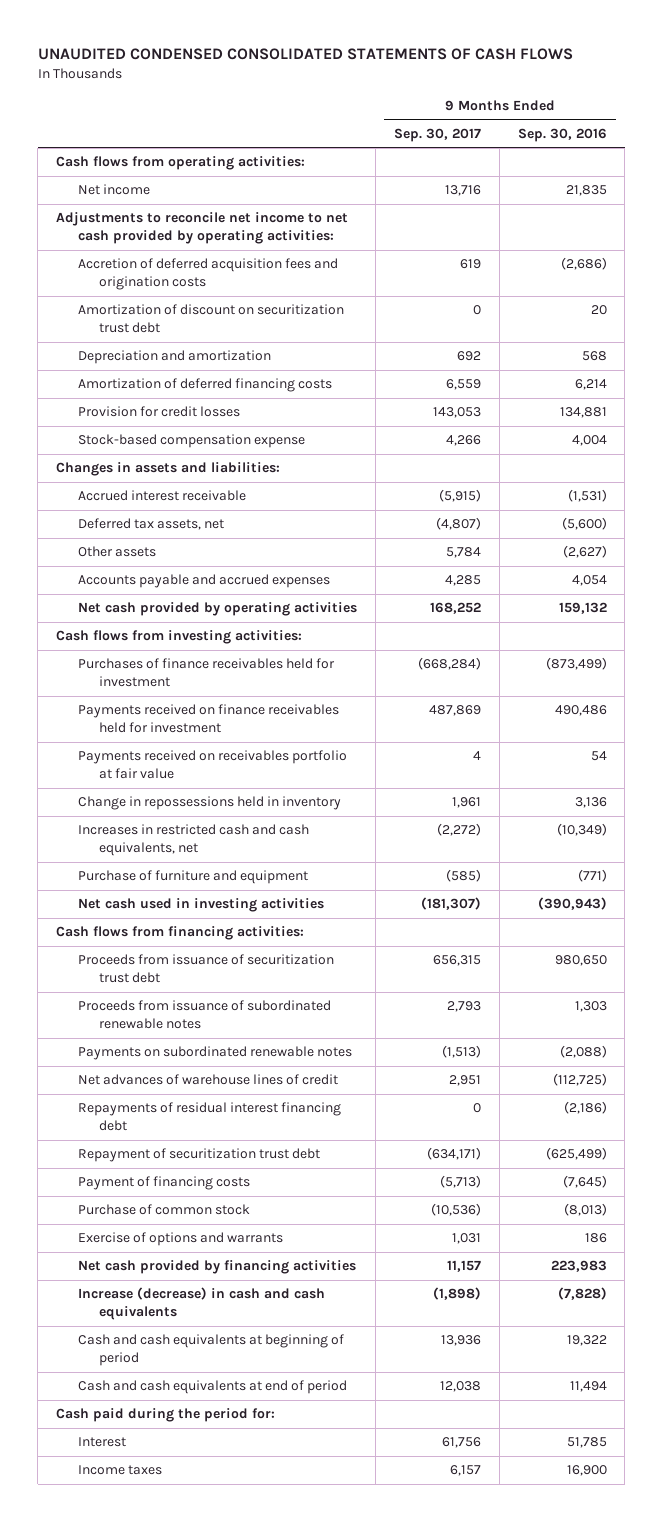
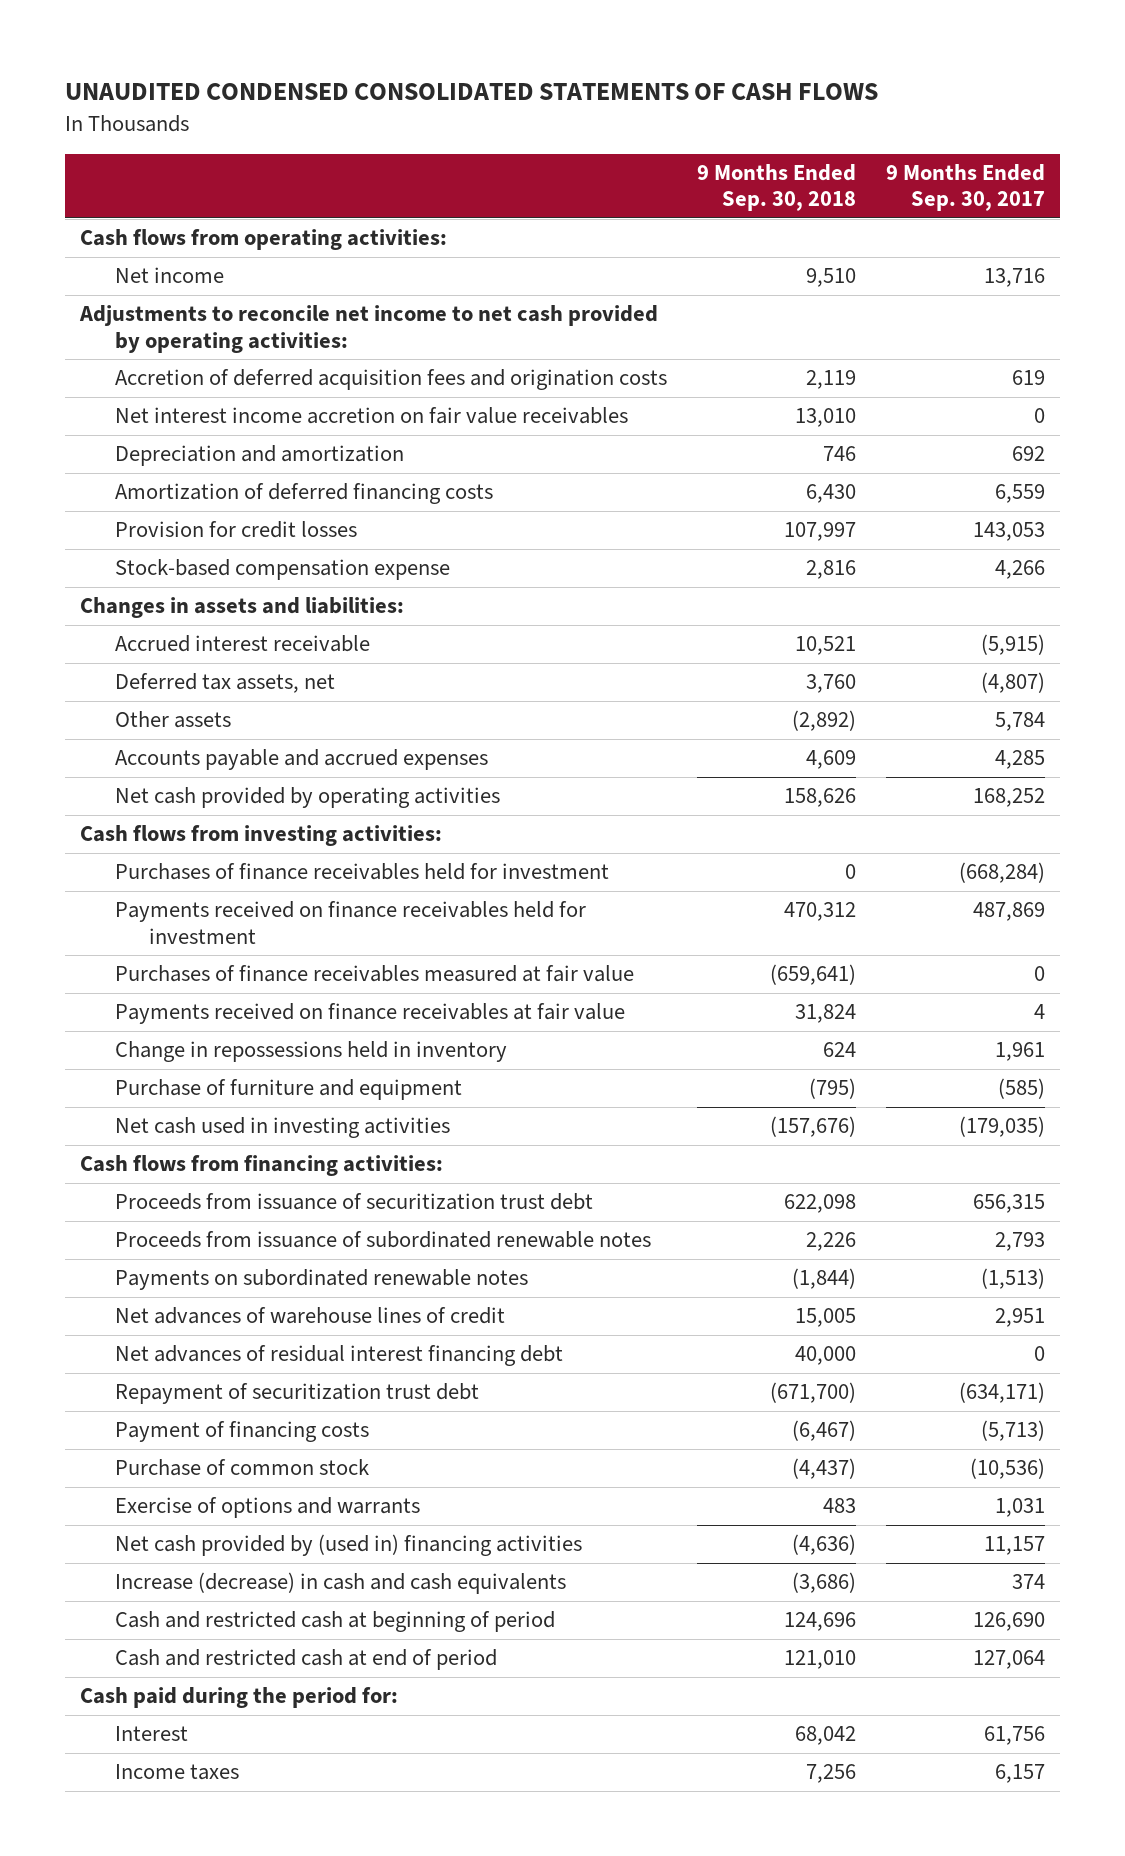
[517,127,607,142] Sep. 30, 2016 -> none
none -> [696,164,856,212] 9 Months Ended Sep. 30, 2018
[77,304,344,334] Amortization of discount on securitization trust debt -> none
none -> [114,407,628,425] Net interest income accretion on fair value receivables
none -> [114,965,634,983] Purchases of finance receivables measured at fair value
[77,750,347,780] Payments received on receivables portfolio at fair value -> [114,1003,625,1025] Payments received on finance receivables at fair value
[77,824,309,857] Increases in restricted cash and cash equivalents, net -> none
[420,897,481,911] (181,307) -> [958,1116,1045,1138] (179,035)
[77,1102,341,1132] Repayments of residual interest financing debt -> [114,1345,563,1367] Net advances of residual interest financing debt
[77,1260,356,1275] Net cash provided by financing activities -> [114,1534,582,1557] Net cash provided by (used in) financing activities
[432,1287,481,1301] (1,898) -> [1011,1574,1045,1590] 374
[77,1334,344,1367] Cash and cash equivalents at beginning of period -> [114,1611,555,1633] Cash and restricted cash at beginning of period
[440,1335,481,1347] 13,936 -> [972,1612,1045,1632] 126,690
[77,1380,347,1395] Cash and cash equivalents at end of period -> [114,1649,497,1671] Cash and restricted cash at end of period
[439,1381,481,1393] 12,038 -> [972,1650,1045,1670] 127,064

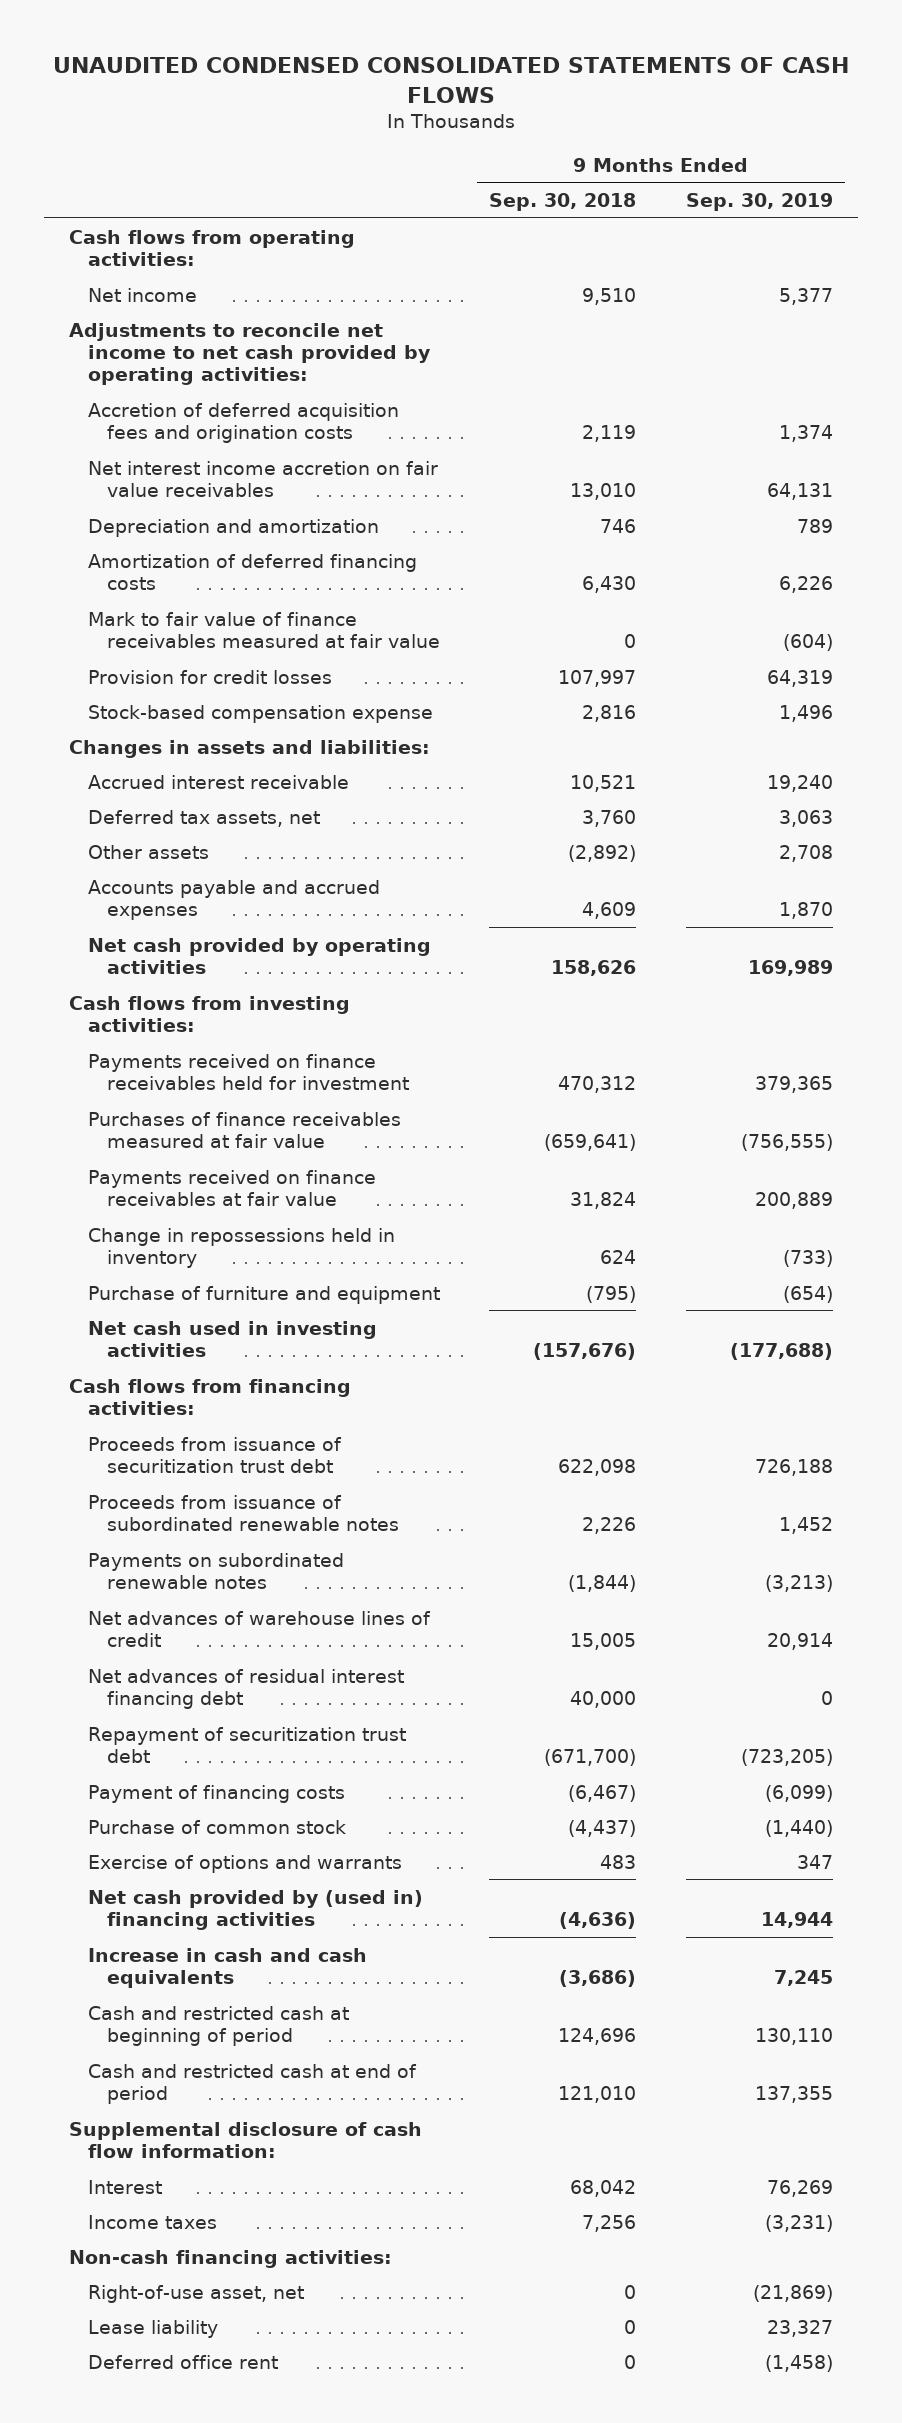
[885,164,1045,212] 9 Months Ended Sep. 30, 2017 -> none
none -> [686,193,834,212] Sep. 30, 2019
none -> [87,611,440,649] Mark to fair value of finance receivables measured at fair value
[114,863,609,881] Purchases of finance receivables held for investment -> none
[114,1572,566,1595] Increase (decrease) in cash and cash equivalents -> [87,1947,367,1989] Increase in cash and cash equivalents
[80,1687,399,1709] Cash paid during the period for: -> none
none -> [68,2121,422,2159] Supplemental disclosure of cash flow information:
none -> [68,2249,392,2268] Non-cash financing activities:
none -> [87,2284,304,2303] Right-of-use asset, net
none -> [87,2319,218,2338] Lease liability
none -> [87,2354,278,2369] Deferred office rent

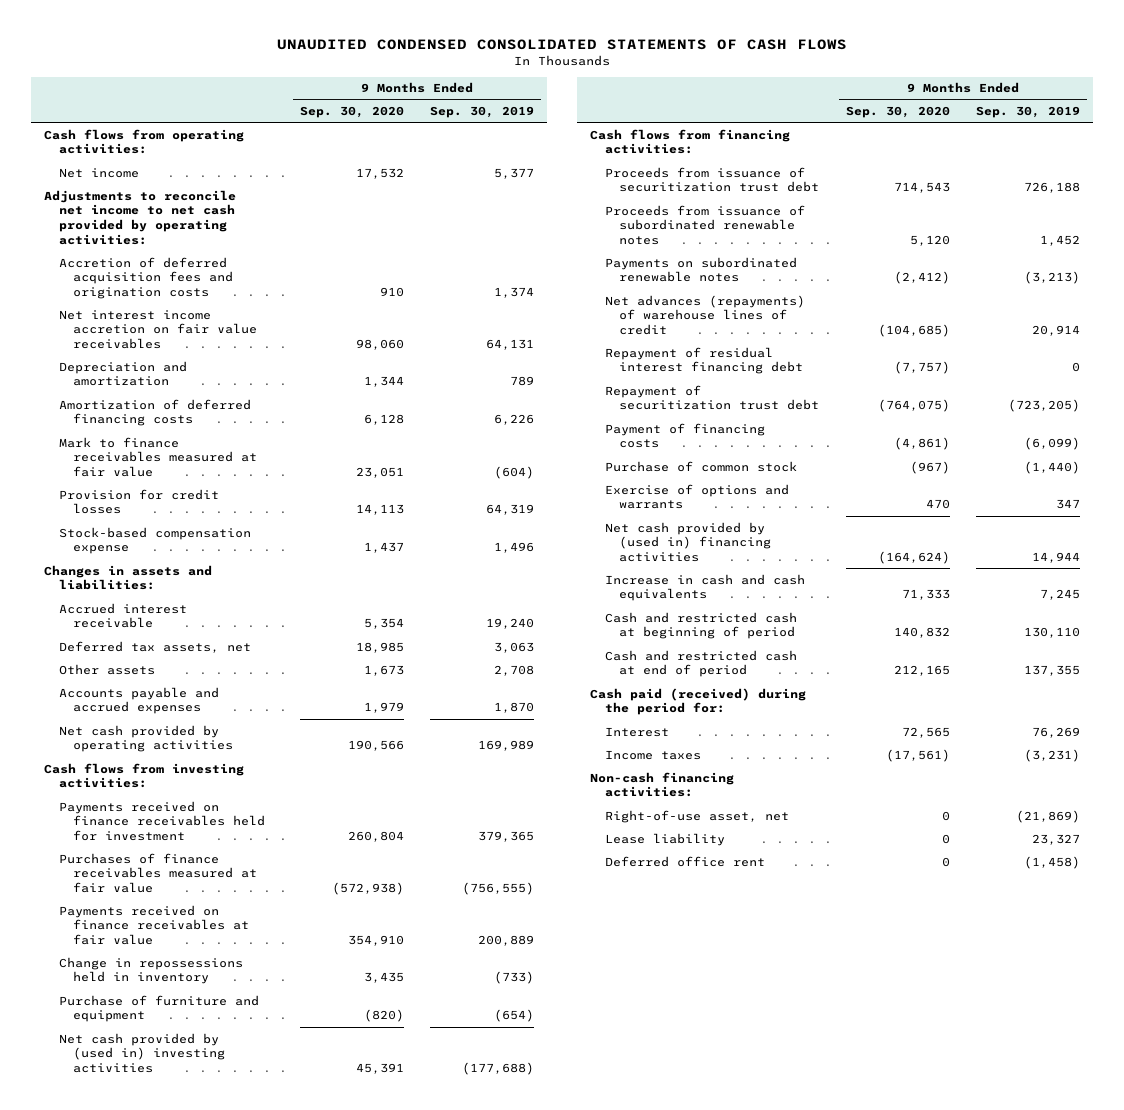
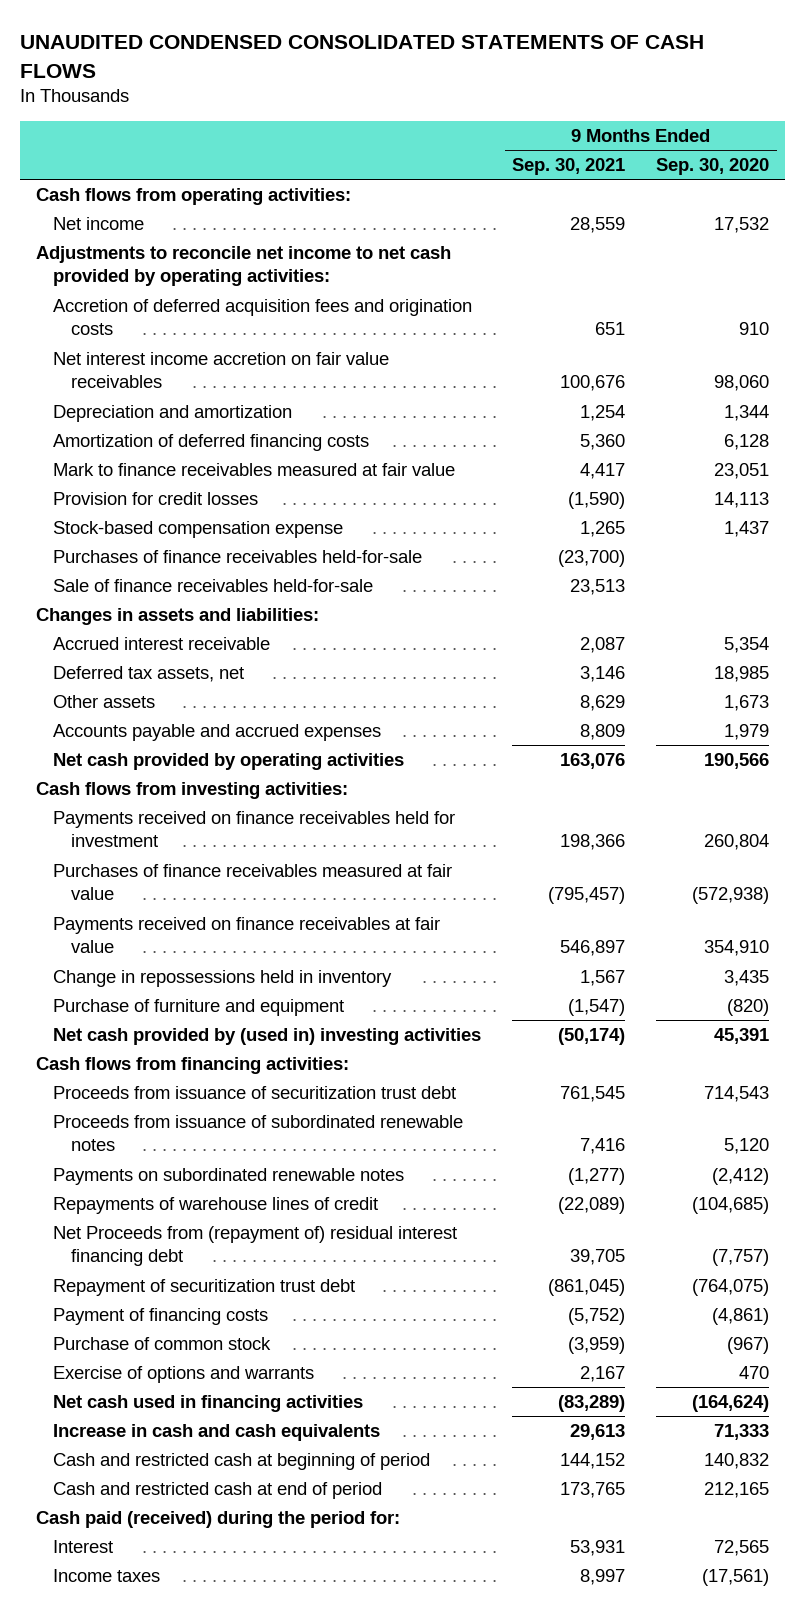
[430,106,535,119] Sep. 30, 2019 -> none
none -> [512,158,626,176] Sep. 30, 2021
none -> [53,549,423,563] Purchases of finance receivables held-for-sale
none -> [53,578,374,592] Sale of finance receivables held-for-sale
[604,294,805,335] Net advances (repayments) of warehouse lines of credit -> [53,1196,379,1214] Repayments of warehouse lines of credit
[604,346,804,375] Repayment of residual interest financing debt -> [53,1225,458,1267] Net Proceeds from (repayment of) residual interest financing debt
[604,521,772,562] Net cash provided by (used in) financing activities -> [53,1394,364,1412] Net cash used in financing activities
[589,771,734,798] Non-cash financing activities: -> none
[604,809,789,823] Right-of-use asset, net -> none
[604,832,725,846] Lease liability -> none
[604,855,765,867] Deferred office rent -> none

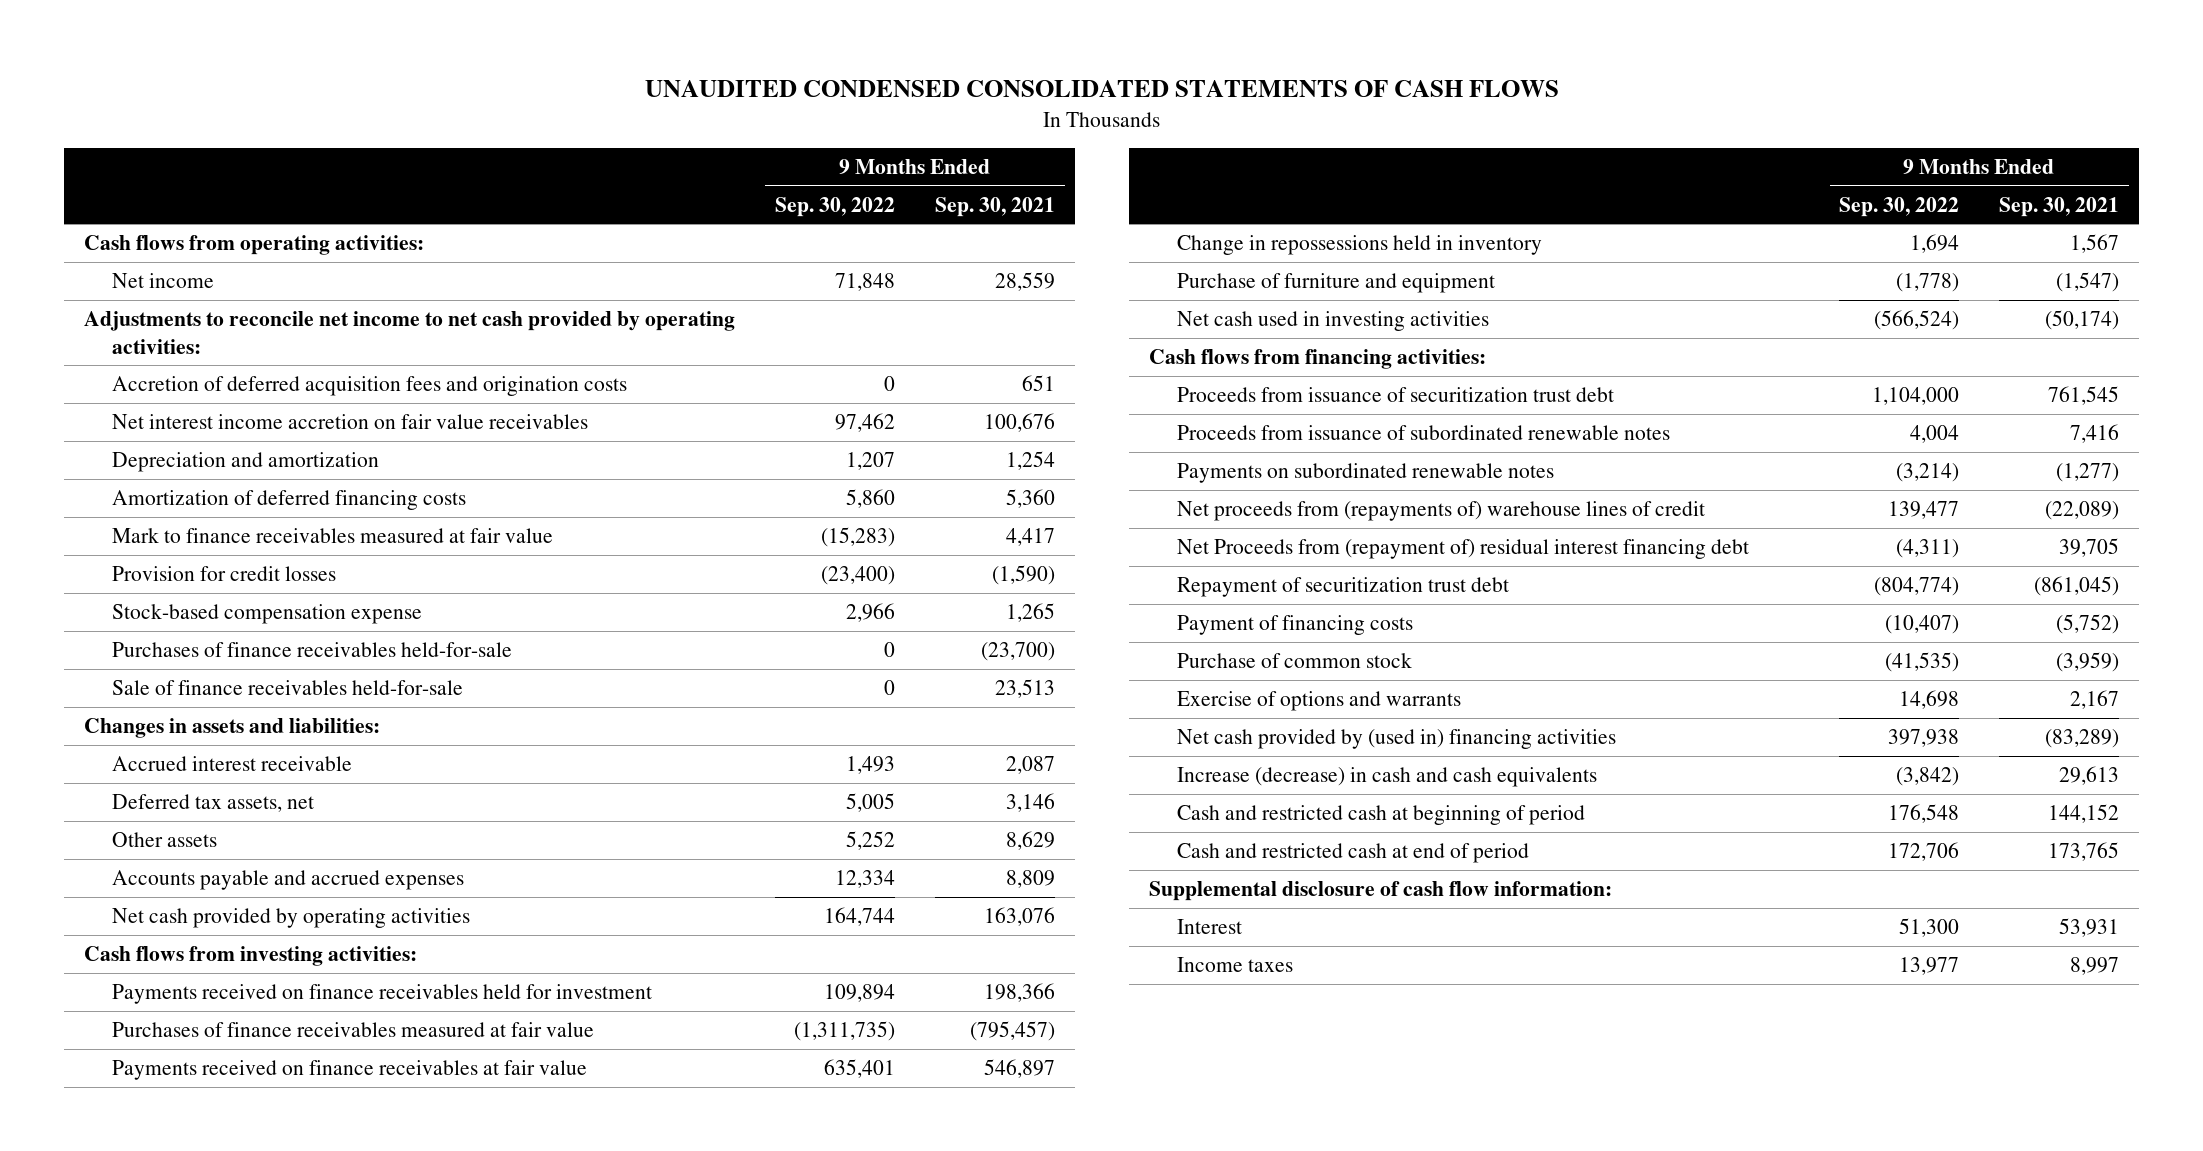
[656,158,770,176] Sep. 30, 2020 -> none
none -> [774,196,895,217] Sep. 30, 2022
[53,1027,482,1045] Net cash provided by (used in) investing activities -> [1176,310,1489,331] Net cash used in investing activities
[53,1196,379,1214] Repayments of warehouse lines of credit -> [1176,500,1705,521] Net proceeds from (repayments of) warehouse lines of credit
[53,1394,364,1412] Net cash used in financing activities -> [1176,728,1616,749] Net cash provided by (used in) financing activities
[53,1423,381,1441] Increase in cash and cash equivalents -> [1176,766,1597,787] Increase (decrease) in cash and cash equivalents
[35,1510,400,1528] Cash paid (received) during the period for: -> none
none -> [1148,880,1612,901] Supplemental disclosure of cash flow information:

